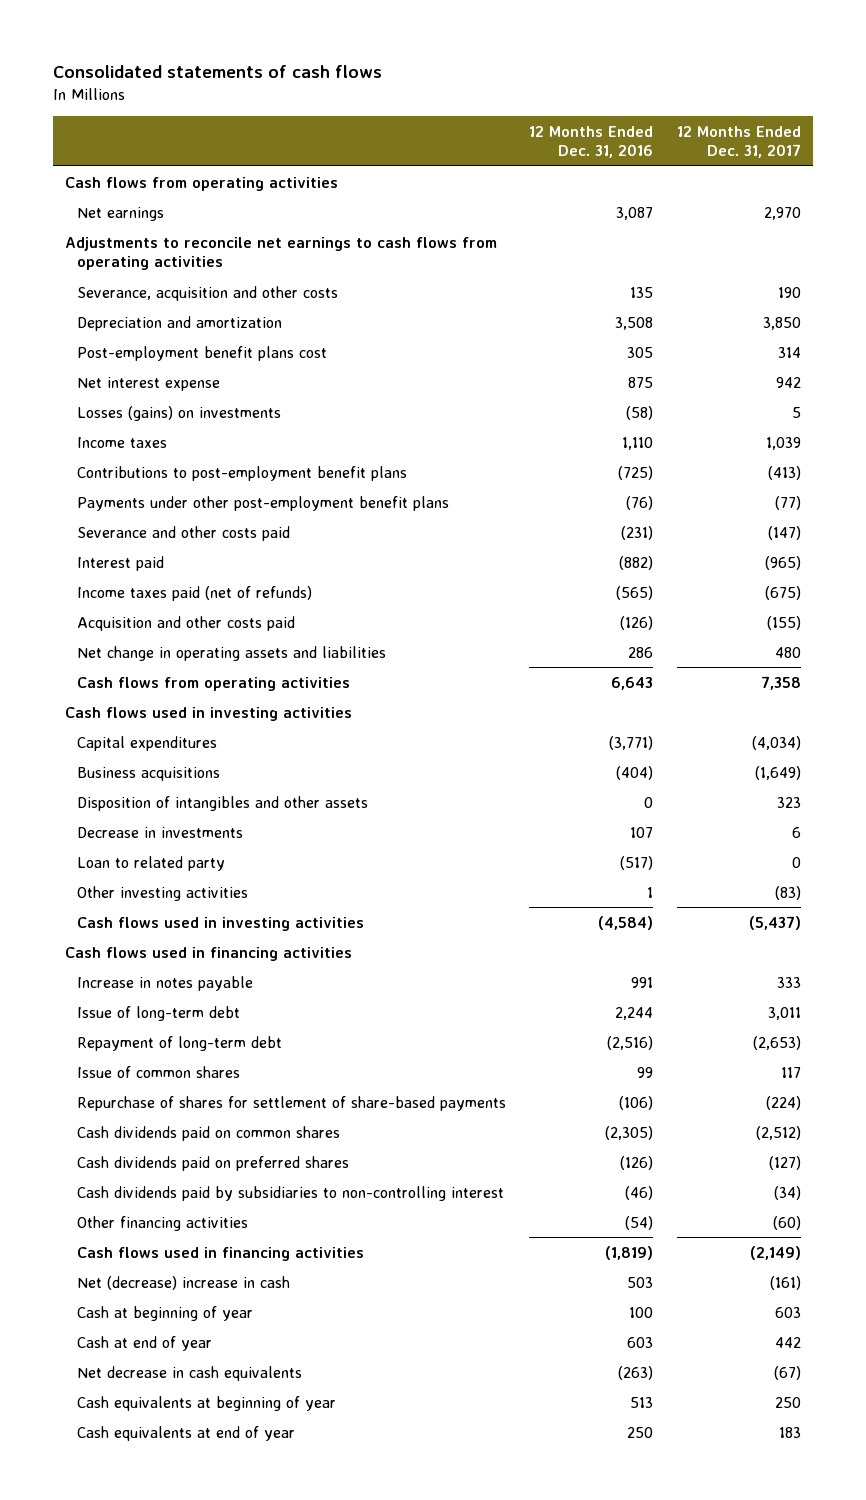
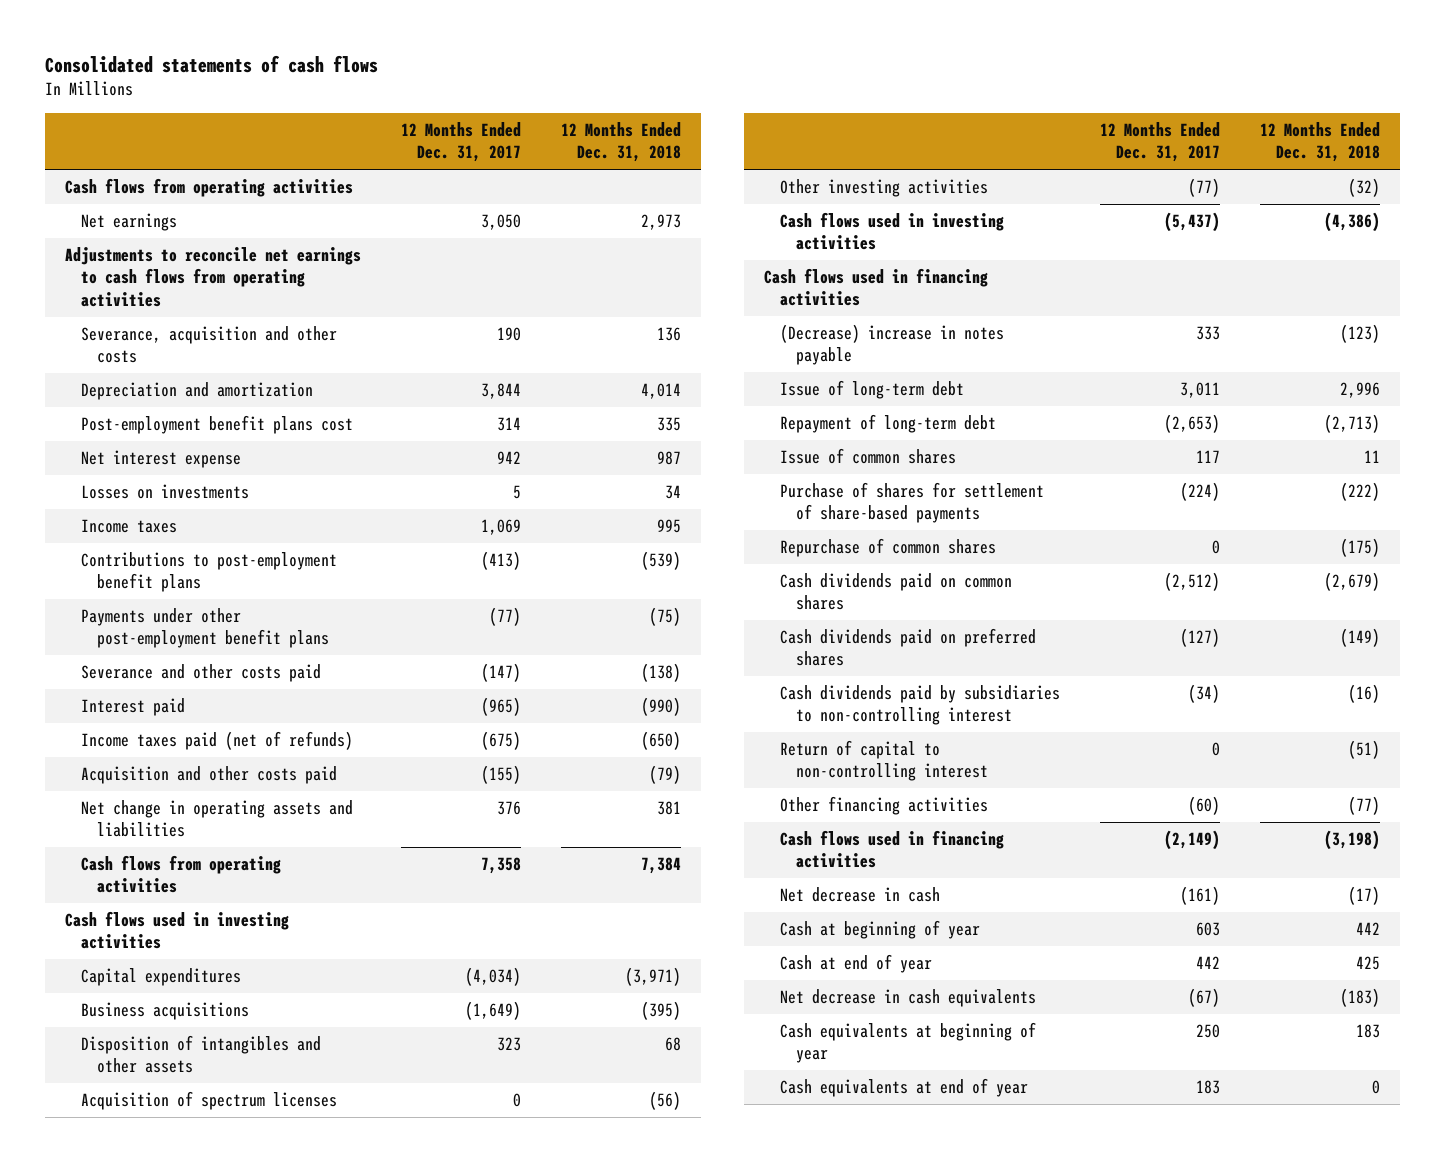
[529,125,654,159] 12 Months Ended Dec. 31, 2016 -> none
none -> [560,121,681,163] 12 Months Ended Dec. 31, 2018
[764,206,802,220] 2,970 -> [480,214,521,231] 3,050
[763,316,802,330] 3,850 -> [480,383,521,400] 3,844
[76,405,281,421] Losses (gains) on investments -> [81,484,250,500] Losses on investments
[766,436,802,450] 1,039 -> [480,519,521,536] 1,069
[775,646,802,658] 480 -> [496,801,521,816] 376
[76,826,243,838] Decrease in investments -> none
[76,855,225,871] Loan to related party -> none
none -> [81,1091,338,1111] Acquisition of spectrum licenses
[775,885,802,900] (83) -> [1187,178,1220,198] (77)
[76,975,253,991] Increase in notes payable -> [780,324,1005,366] (Decrease) increase in notes payable
[76,1095,506,1111] Repurchase of shares for settlement of share-based payments -> [780,482,1045,524] Purchase of shares for settlement of share-based payments
none -> [780,538,997,558] Repurchase of common shares
none -> [780,740,989,782] Return of capital to non-controlling interest
[76,1275,290,1290] Net (decrease) increase in cash -> [780,887,941,903] Net decrease in cash

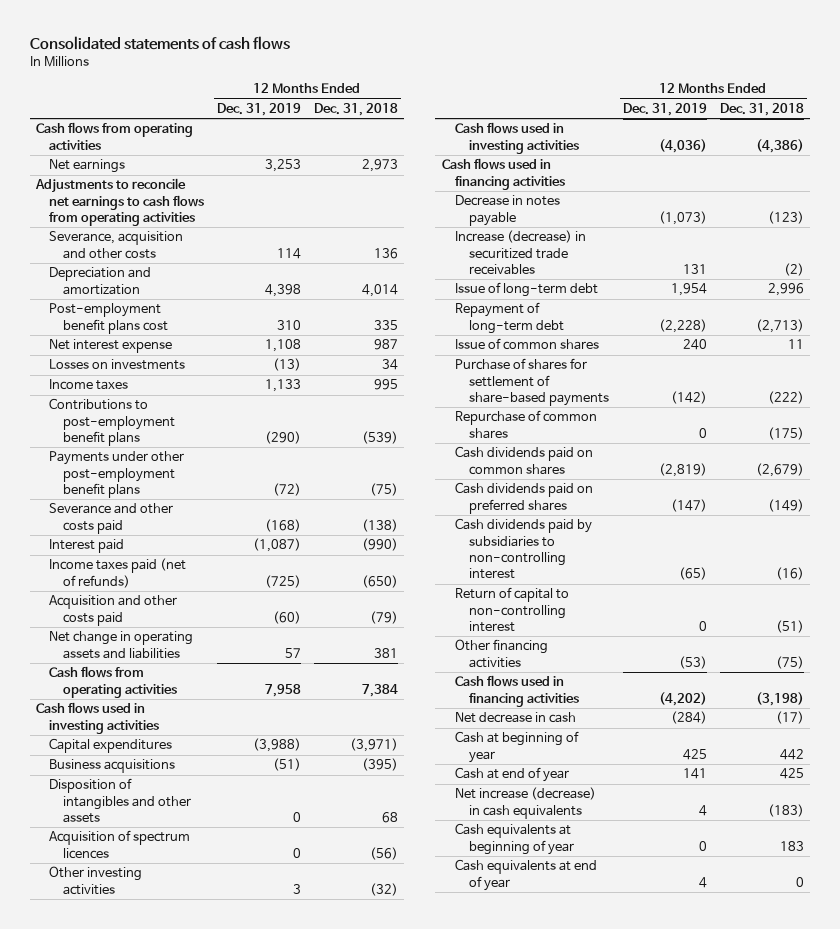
[400,121,521,163] 12 Months Ended Dec. 31, 2017 -> none
none -> [217,102,302,116] Dec. 31, 2019
[81,1091,338,1111] Acquisition of spectrum licenses -> [49,830,191,859] Acquisition of spectrum licences
[780,324,1005,366] (Decrease) increase in notes payable -> [455,195,561,226] Decrease in notes payable
none -> [455,230,587,275] Increase (decrease) in securitized trade receivables
[1347,796,1380,816] (77) -> [775,655,804,669] (75)
[780,989,1037,1008] Net decrease in cash equivalents -> [455,787,597,819] Net increase (decrease) in cash equivalents

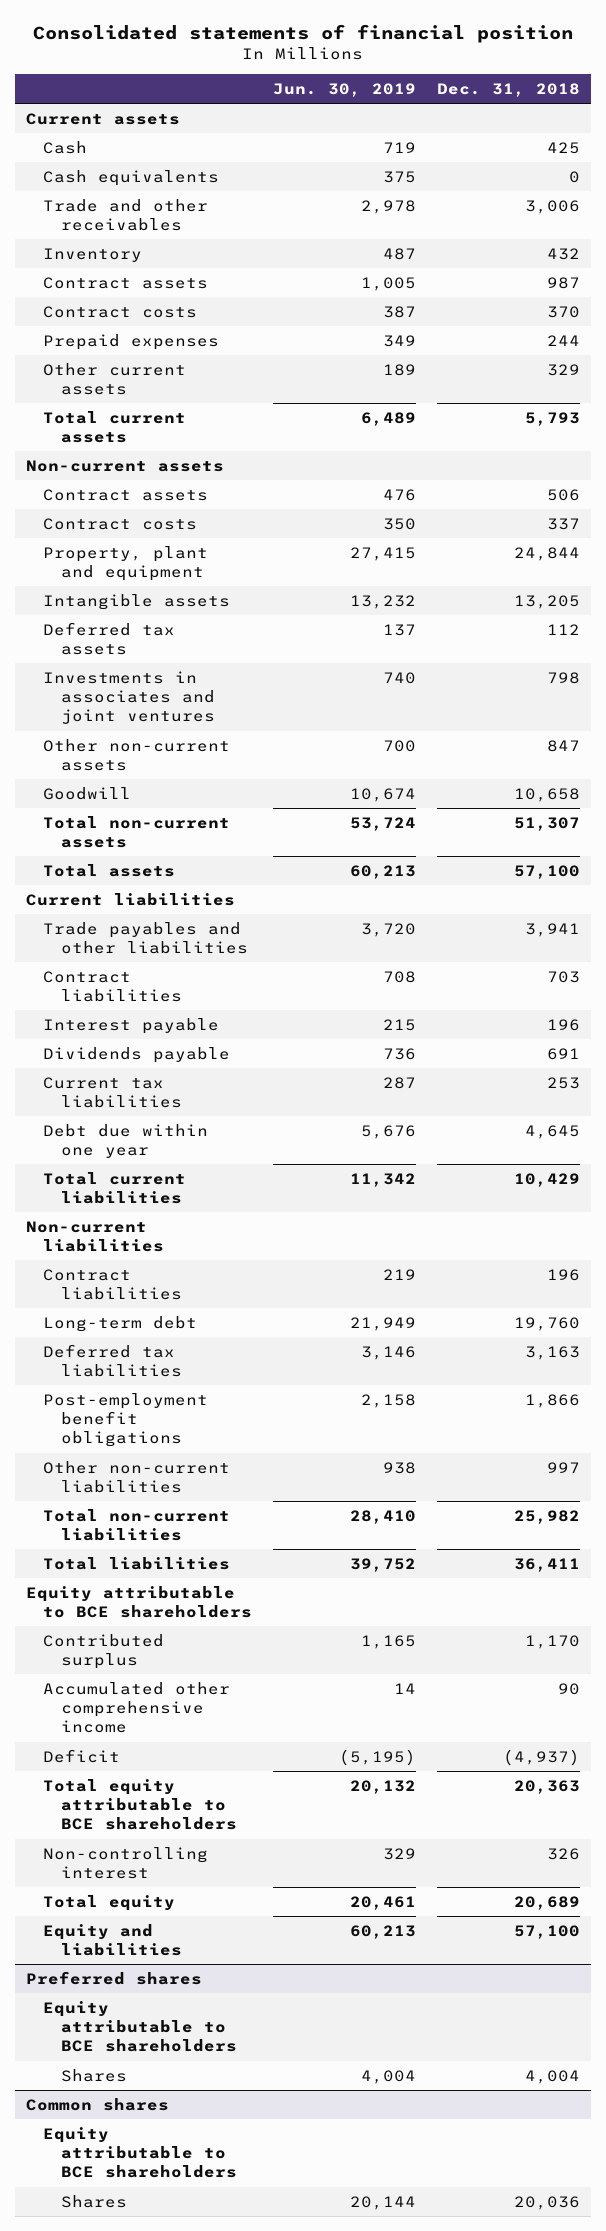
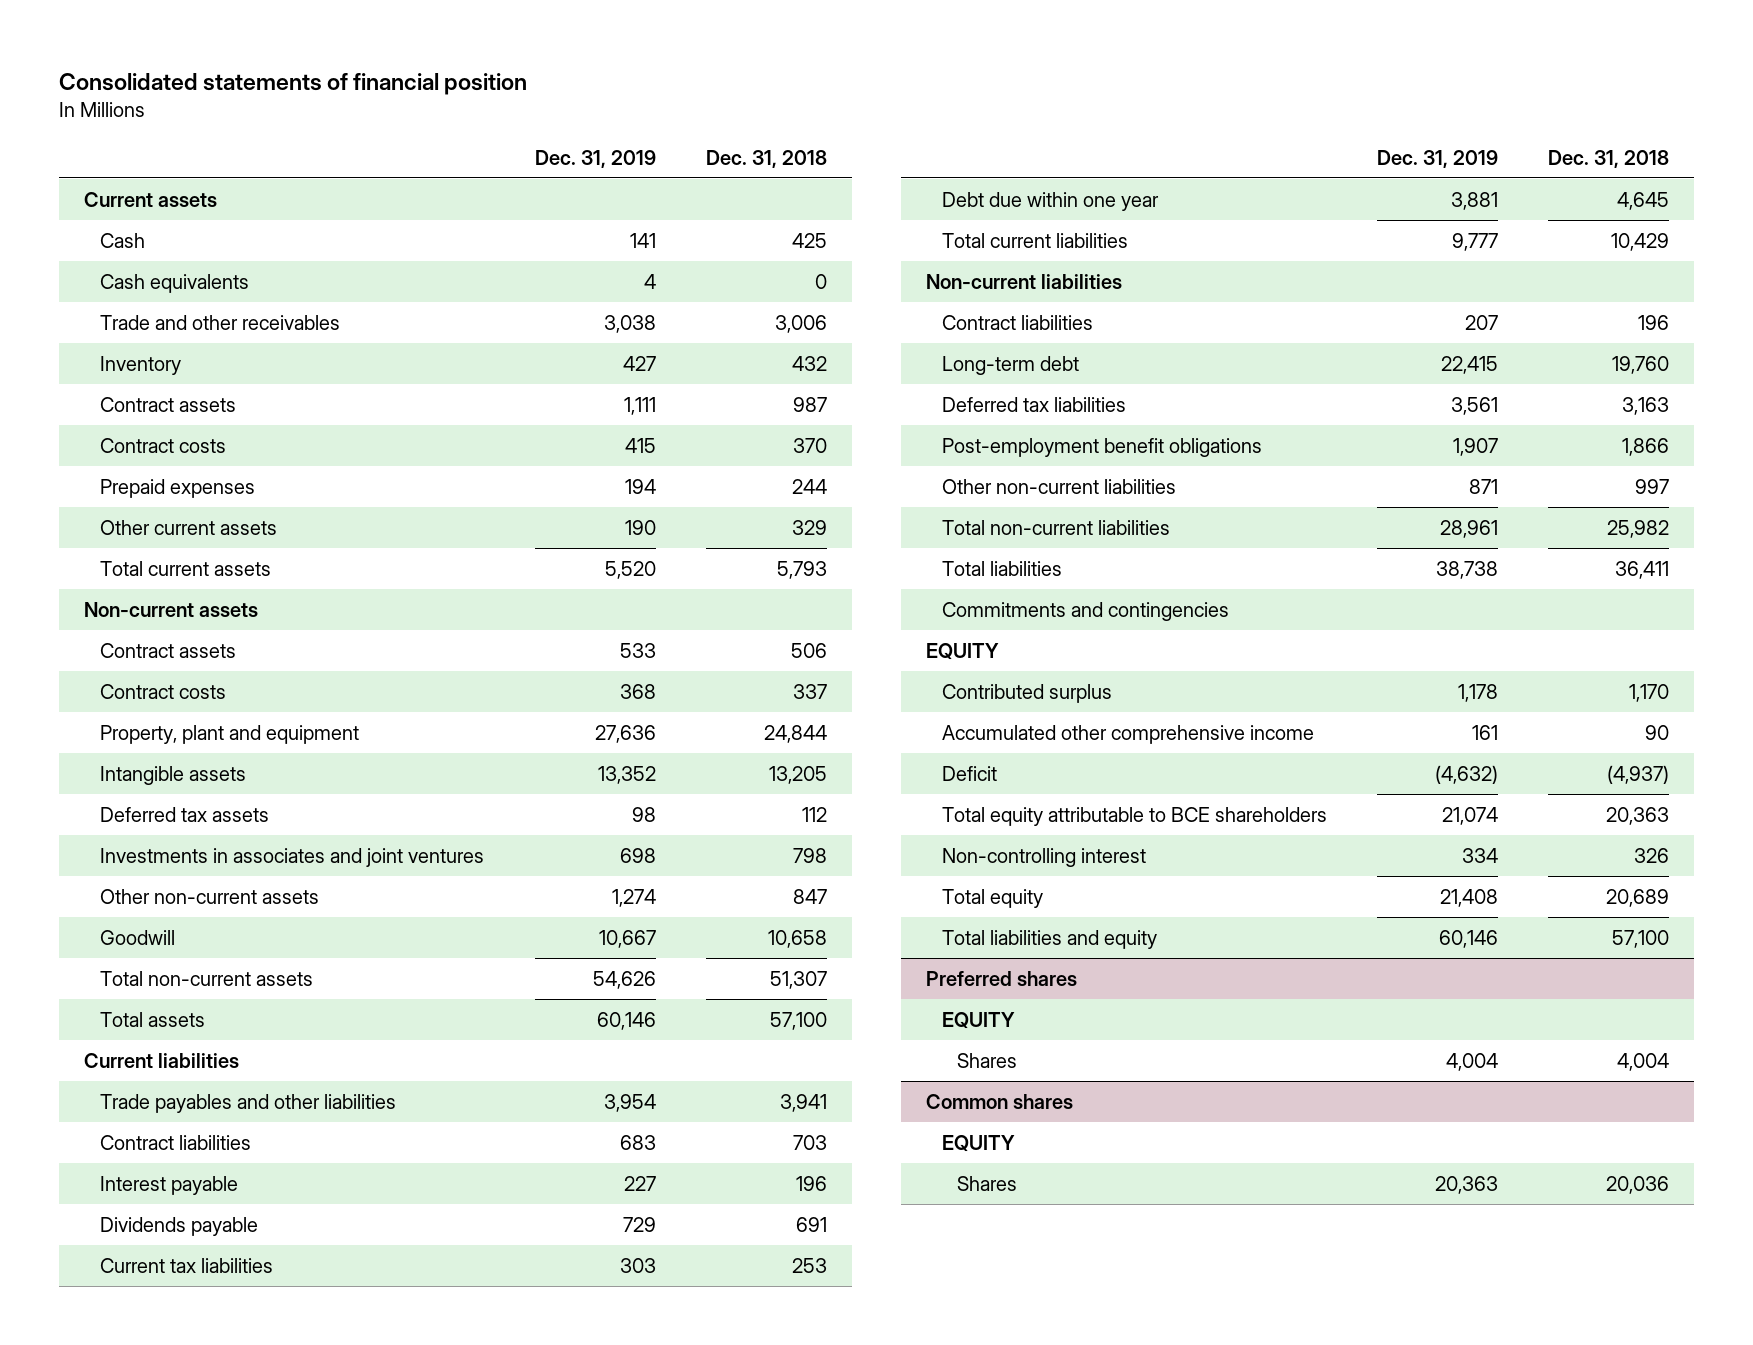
[273,83,417,98] Jun. 30, 2019 -> none
none -> [534,149,656,168] Dec. 31, 2019
[25,1585,253,1619] Equity attributable to BCE shareholders -> none
none -> [941,601,1229,621] Commitments and contingencies
none -> [926,642,1000,660] EQUITY
[43,1923,182,1957] Equity and liabilities -> [941,929,1157,949] Total liabilities and equity
[43,2000,237,2053] Equity attributable to BCE shareholders -> none
none -> [941,1011,1015,1029] EQUITY
[43,2126,237,2179] Equity attributable to BCE shareholders -> none
none -> [941,1134,1015,1152] EQUITY

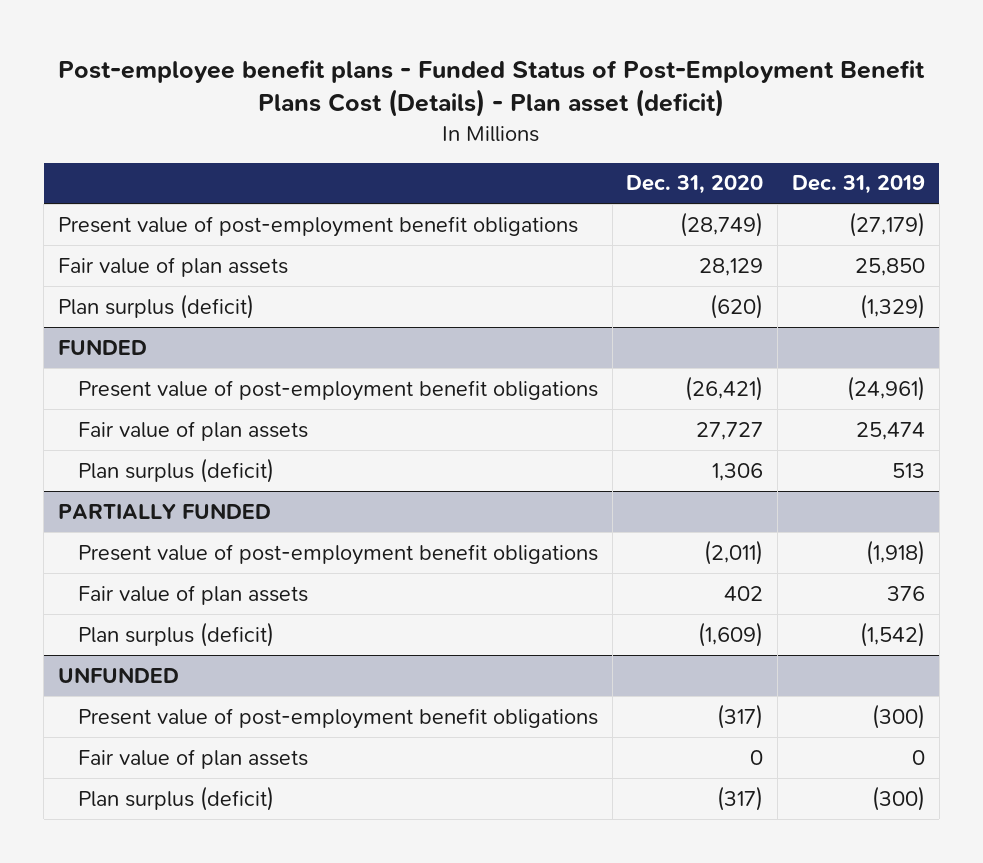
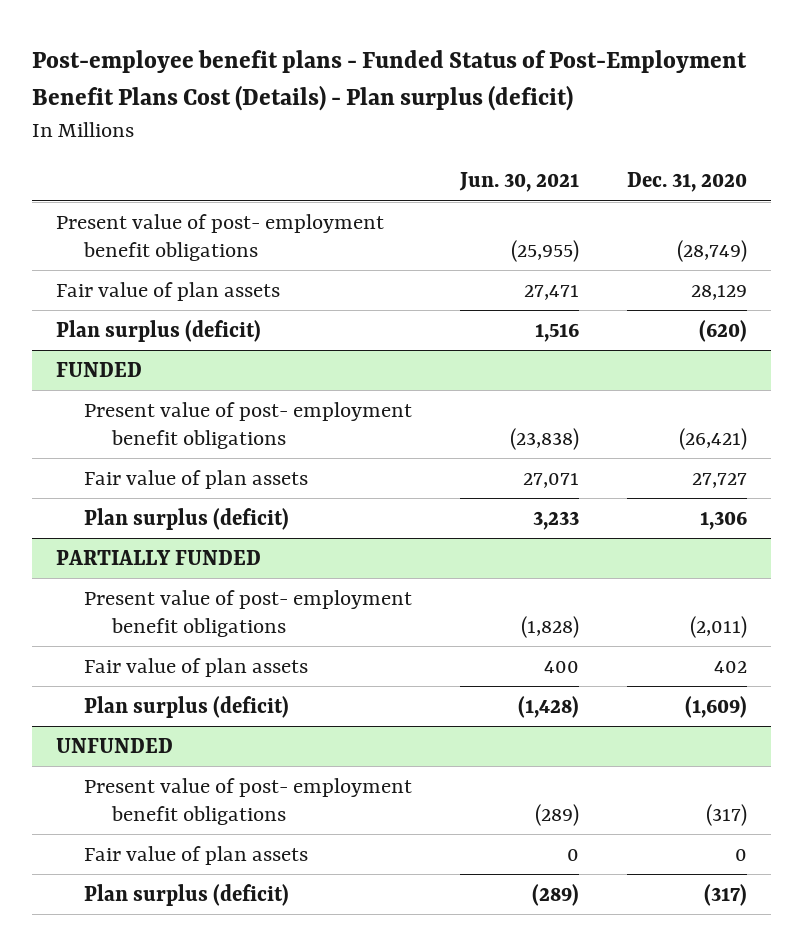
[58,59,926,118] Post-employee benefit plans - Funded Status of Post-Employment Benefit Plans Cost (Details) - Plan asset (deficit) -> [31,50,747,112] Post-employee benefit plans - Funded Status of Post-Employment Benefit Plans Cost (Details) - Plan surplus (deficit)
[791,175,925,195] Dec. 31, 2019 -> none
none -> [458,172,579,193] Jun. 30, 2021
[57,215,578,237] Present value of post-employment benefit obligations -> [55,213,384,261] Present value of post- employment benefit obligations
[77,379,598,401] Present value of post-employment benefit obligations -> [83,401,412,449] Present value of post- employment benefit obligations
[77,543,598,565] Present value of post-employment benefit obligations -> [83,589,412,637] Present value of post- employment benefit obligations
[77,707,598,729] Present value of post-employment benefit obligations -> [83,777,412,825] Present value of post- employment benefit obligations

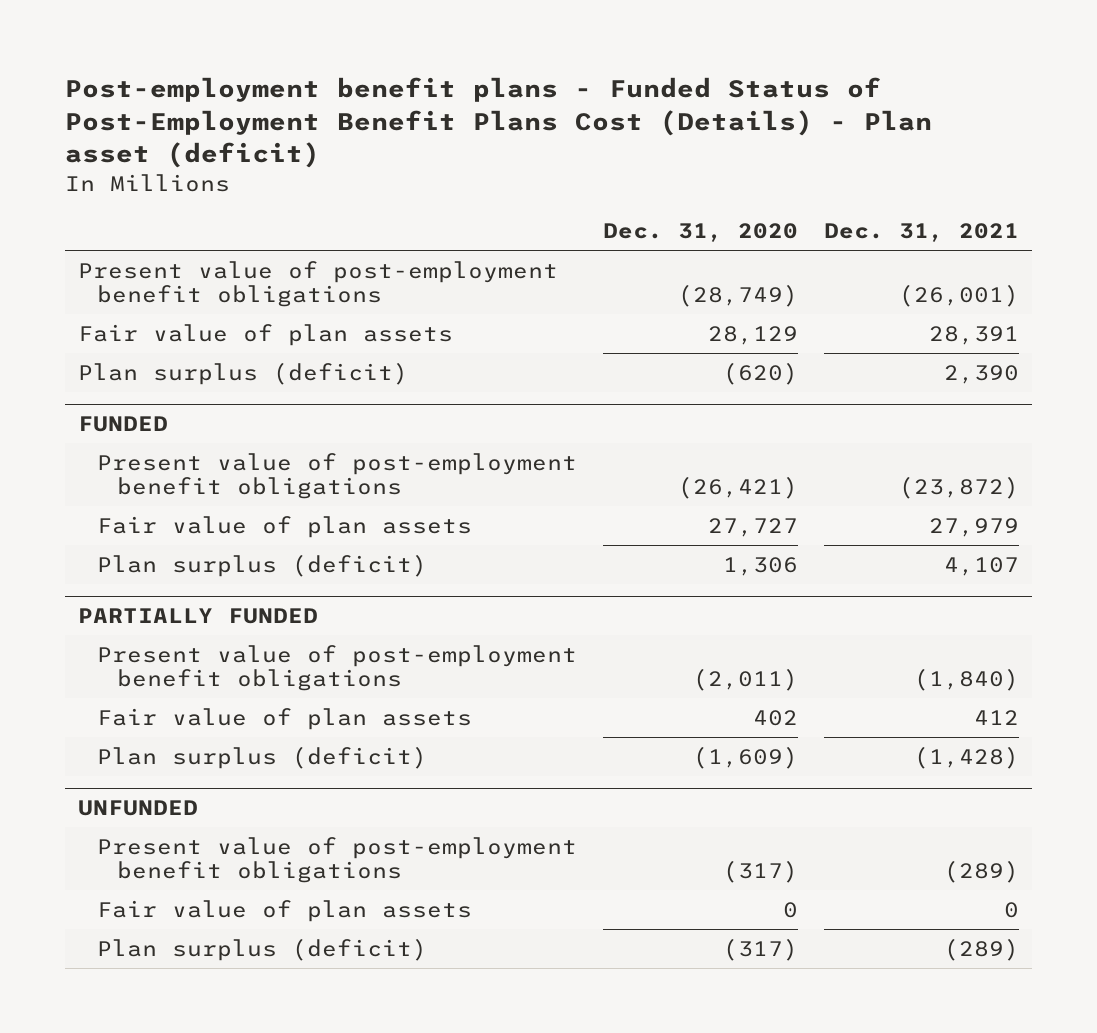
[31,50,747,112] Post-employee benefit plans - Funded Status of Post-Employment Benefit Plans Cost (Details) - Plan surplus (deficit) -> [65,77,933,169] Post-employment benefit plans - Funded Status of Post-Employment Benefit Plans Cost (Details) - Plan asset (deficit)
[458,172,579,193] Jun. 30, 2021 -> none
none -> [824,223,1020,243] Dec. 31, 2021
[55,213,384,261] Present value of post- employment benefit obligations -> [78,260,559,308] Present value of post-employment benefit obligations
[83,401,412,449] Present value of post- employment benefit obligations -> [97,452,578,500] Present value of post-employment benefit obligations
[83,589,412,637] Present value of post- employment benefit obligations -> [97,644,578,692] Present value of post-employment benefit obligations
[83,777,412,825] Present value of post- employment benefit obligations -> [97,836,578,884] Present value of post-employment benefit obligations

